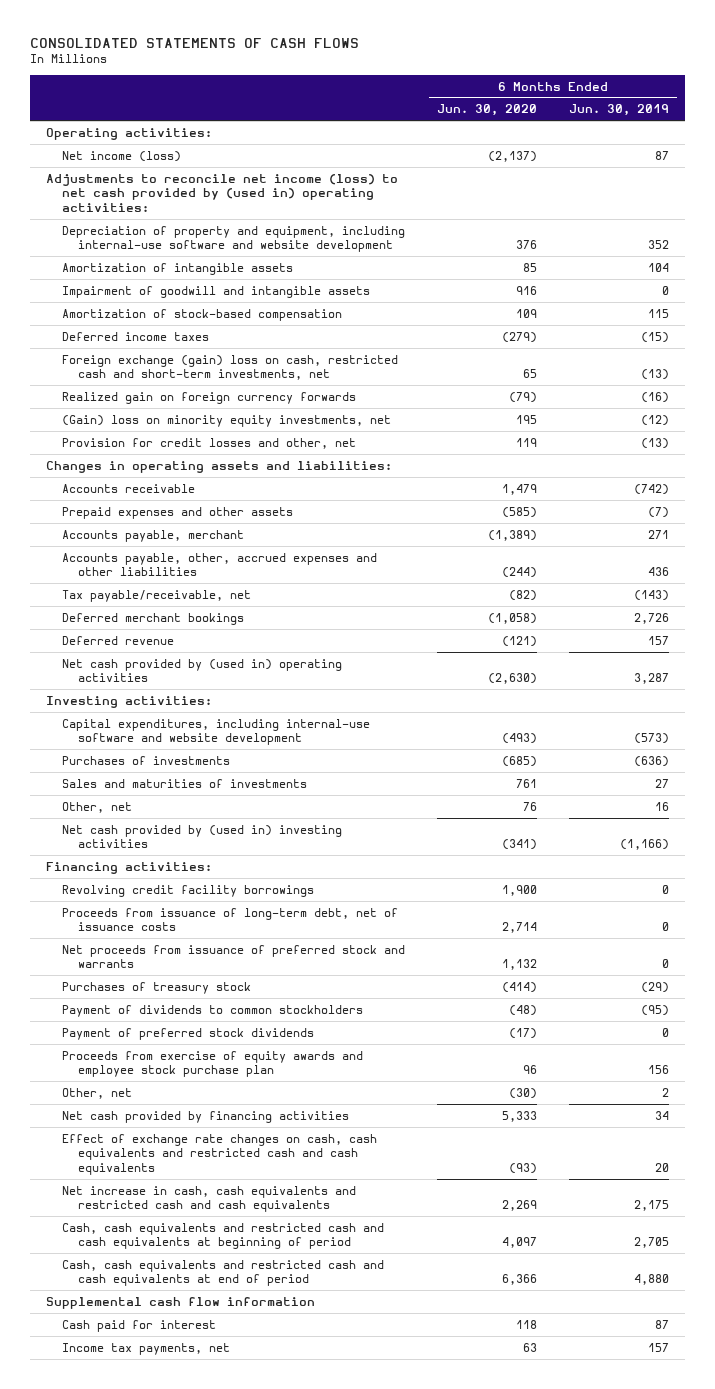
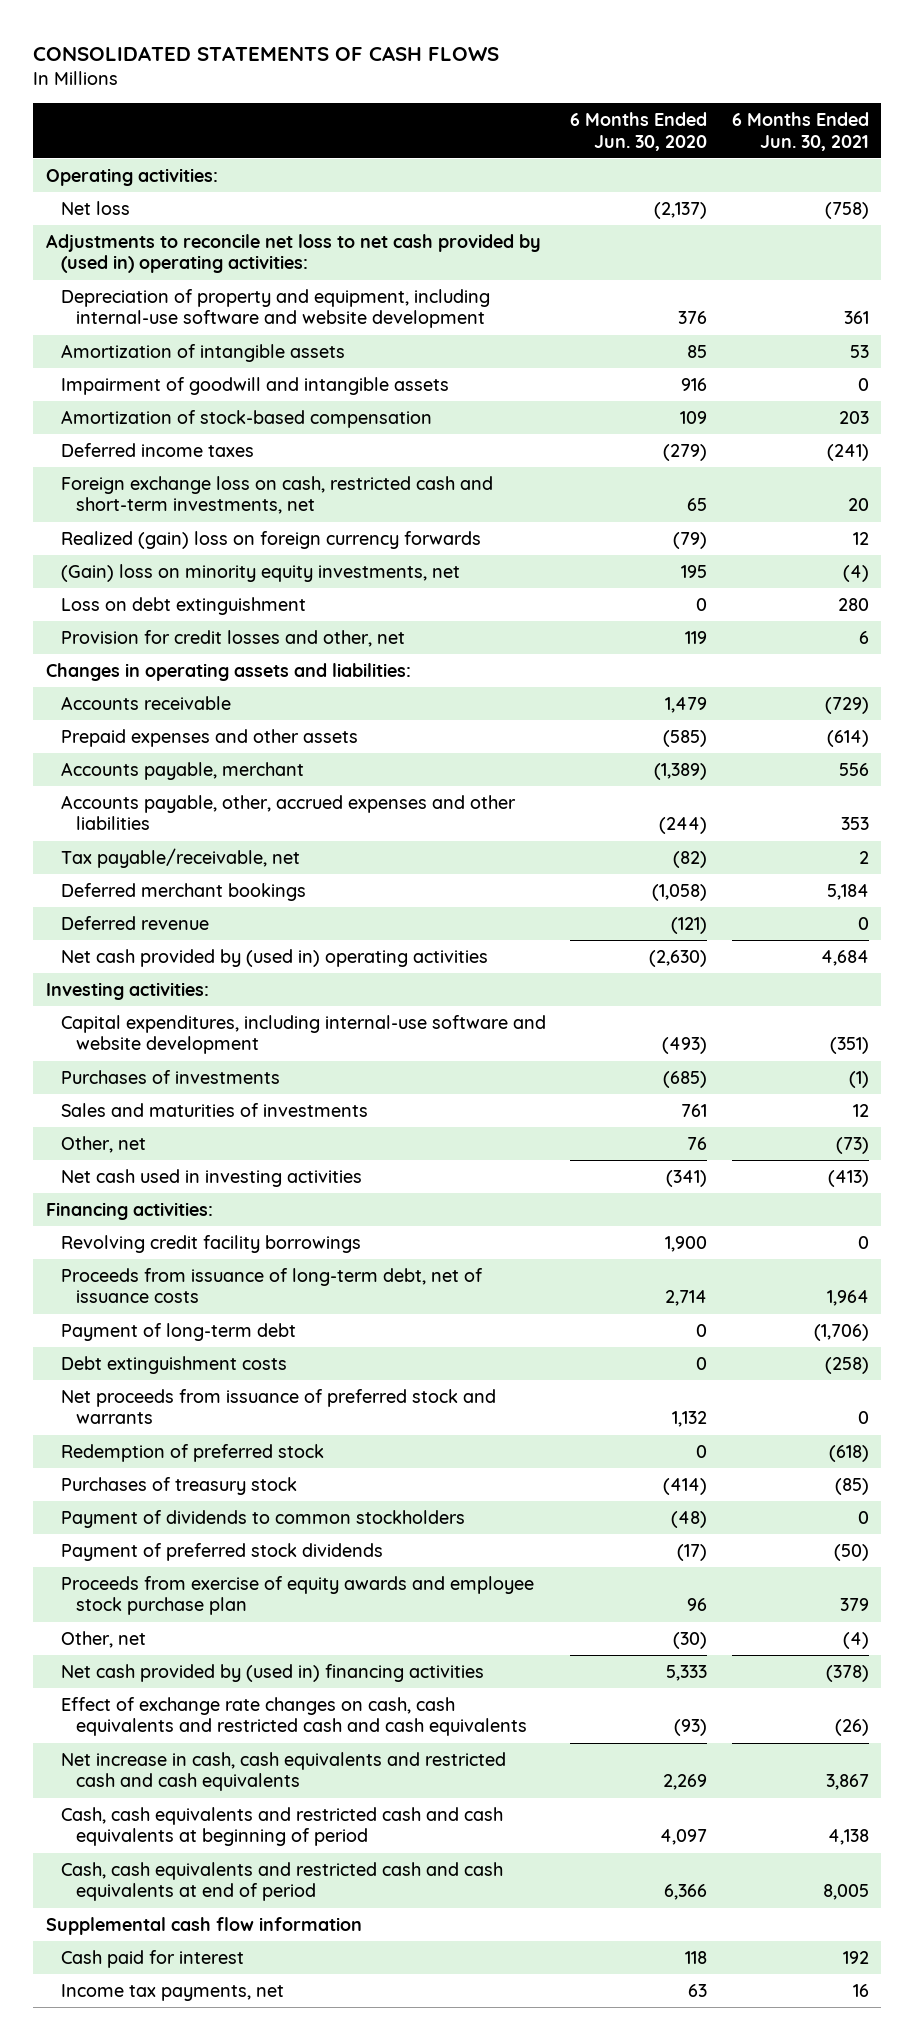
[568,104,669,117] Jun. 30, 2019 -> none
none -> [731,112,869,151] 6 Months Ended Jun. 30, 2021
[62,150,182,162] Net income (loss) -> [60,200,130,215] Net loss
[46,173,399,213] Adjustments to reconcile net income (loss) to net cash provided by (used in) operating activities: -> [45,233,541,274] Adjustments to reconcile net loss to net cash provided by (used in) operating activities:
[62,354,399,381] Foreign exchange (gain) loss on cash, restricted cash and short-term investments, net -> [60,475,493,515] Foreign exchange loss on cash, restricted cash and short-term investments, net
[62,391,357,404] Realized gain on foreign currency forwards -> [60,530,481,549] Realized (gain) loss on foreign currency forwards
none -> [60,596,306,615] Loss on debt extinguishment
[62,824,343,849] Net cash provided by (used in) investing activities -> [60,1168,362,1187] Net cash used in investing activities
none -> [60,1322,296,1341] Payment of long-term debt
none -> [60,1355,287,1374] Debt extinguishment costs
none -> [60,1443,324,1462] Redemption of preferred stock
[62,1110,350,1123] Net cash provided by financing activities -> [60,1663,484,1682] Net cash provided by (used in) financing activities

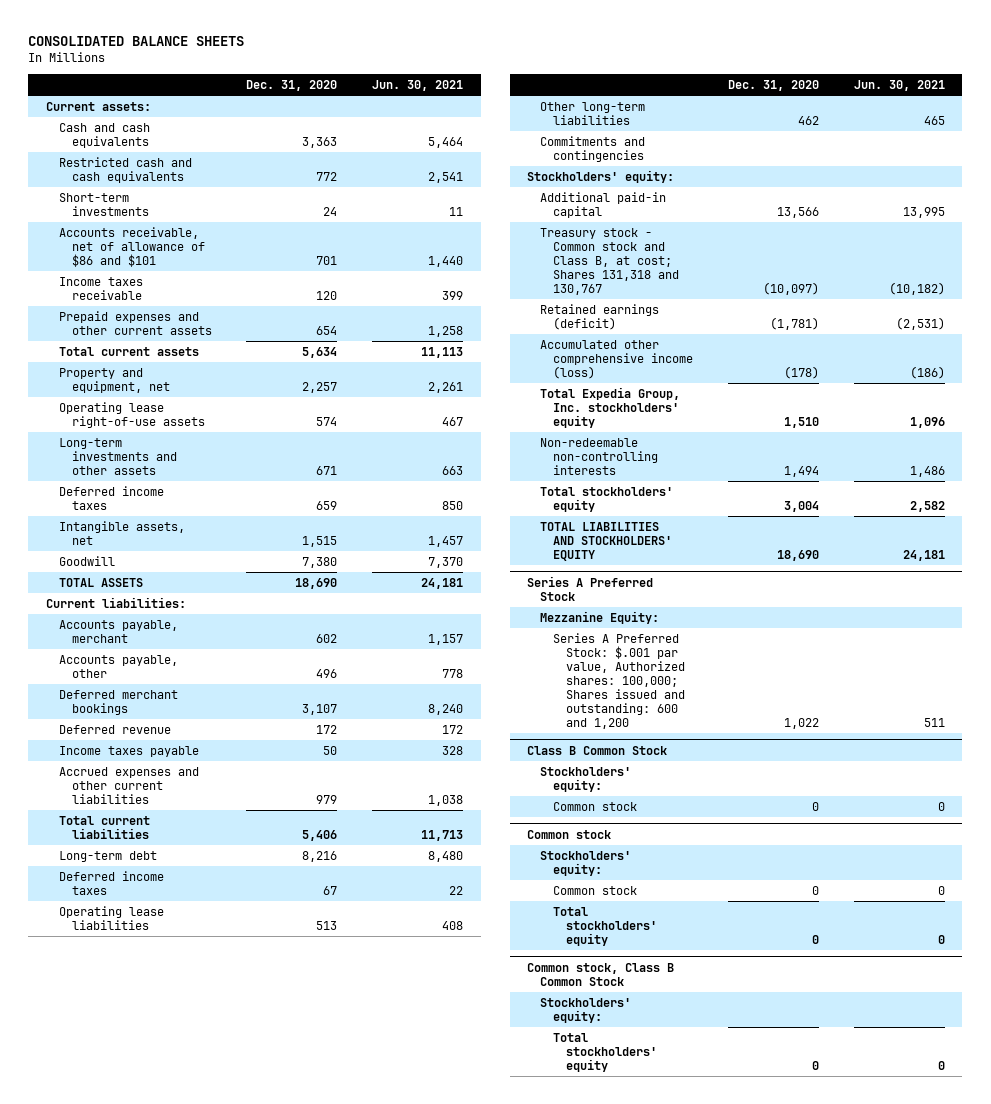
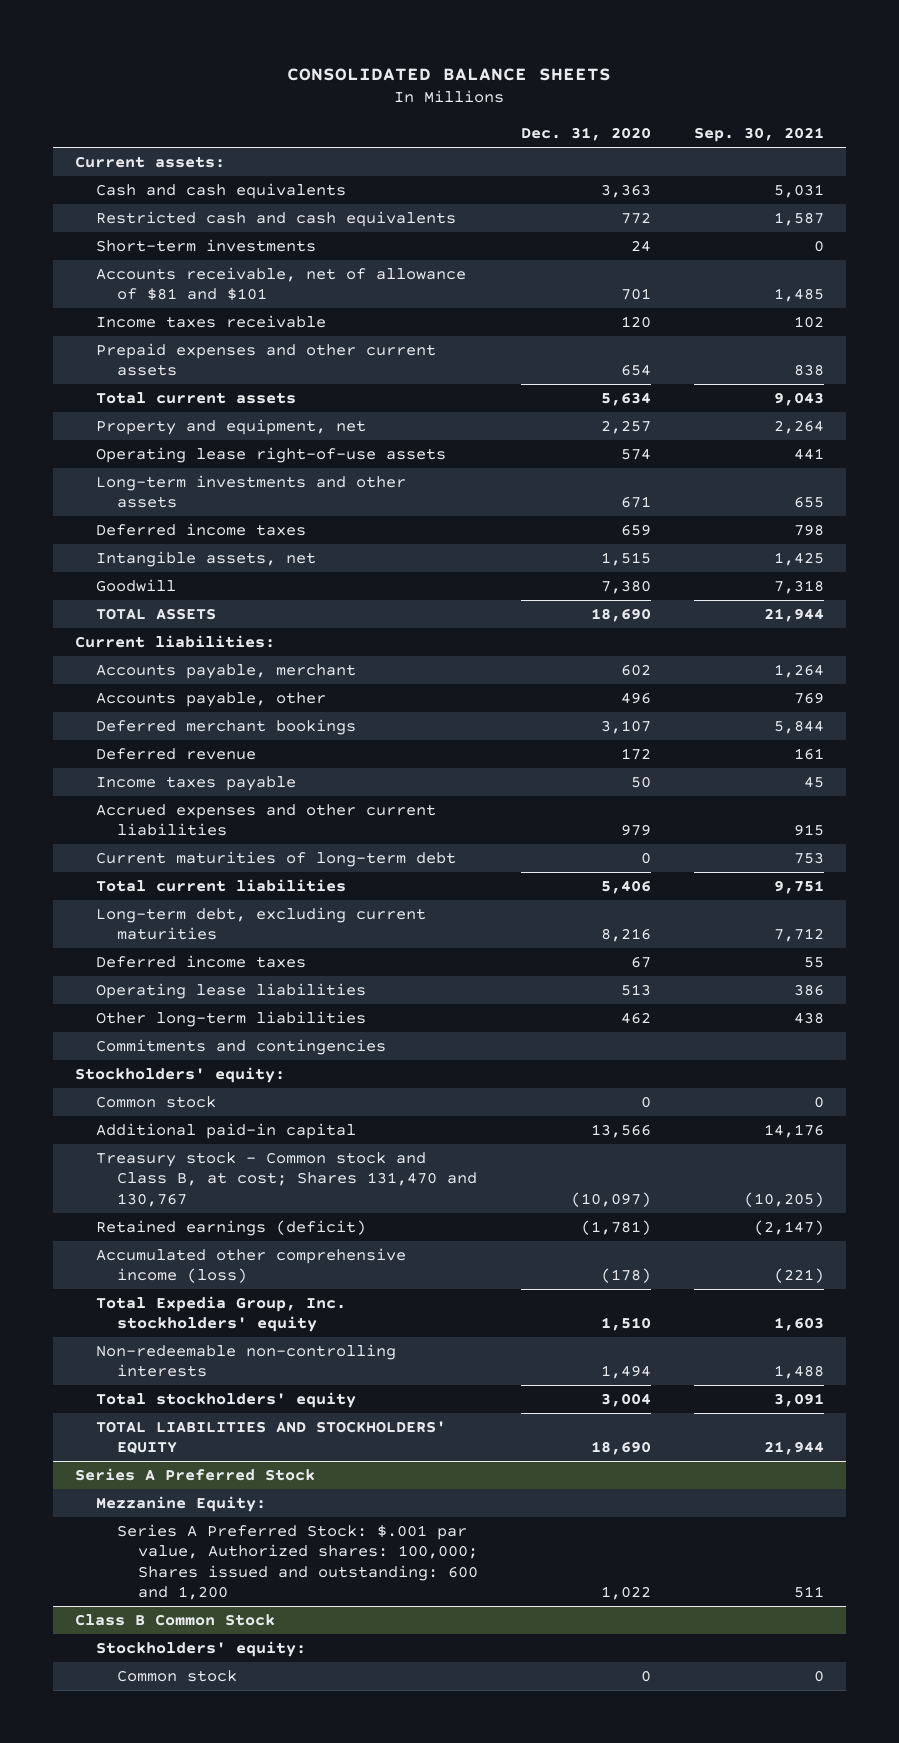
[372,79,464,91] Jun. 30, 2021 -> none
none -> [694,127,825,143] Sep. 30, 2021
[58,226,205,267] Accounts receivable, net of allowance of $86 and $101 -> [95,266,466,302] Accounts receivable, net of allowance of $81 and $101
none -> [95,850,456,867] Current maturities of long-term debt
[58,850,157,862] Long-term debt -> [95,906,426,941] Long-term debt, excluding current maturities
none -> [95,1095,216,1108] Common stock
[540,227,680,295] Treasury stock - Common stock and Class B, at cost; Shares 131,318 and 130,767 -> [95,1151,477,1207] Treasury stock - Common stock and Class B, at cost; Shares 131,470 and 130,767
[527,829,612,839] Common stock -> none
[540,850,632,876] Stockholders' equity: -> none
[553,885,638,895] Common stock -> none
[553,906,658,946] Total stockholders' equity -> none
[527,962,675,986] Common stock, Class B Common Stock -> none
[540,997,632,1023] Stockholders' equity: -> none
[553,1032,658,1072] Total stockholders' equity -> none

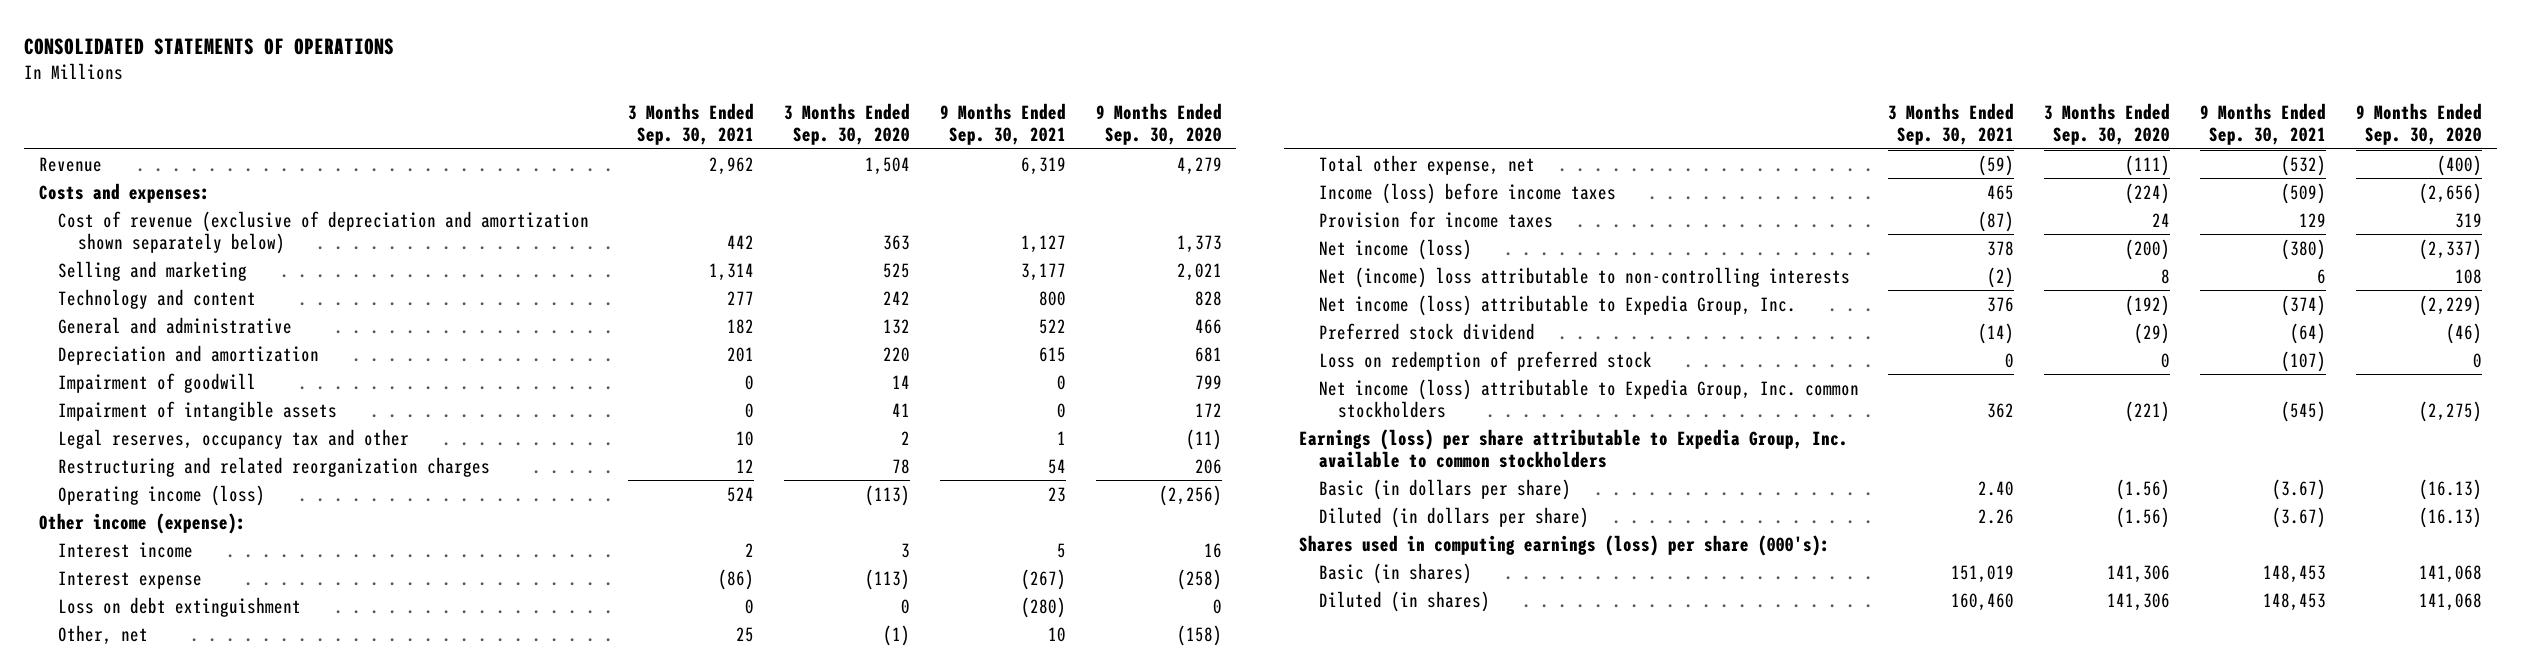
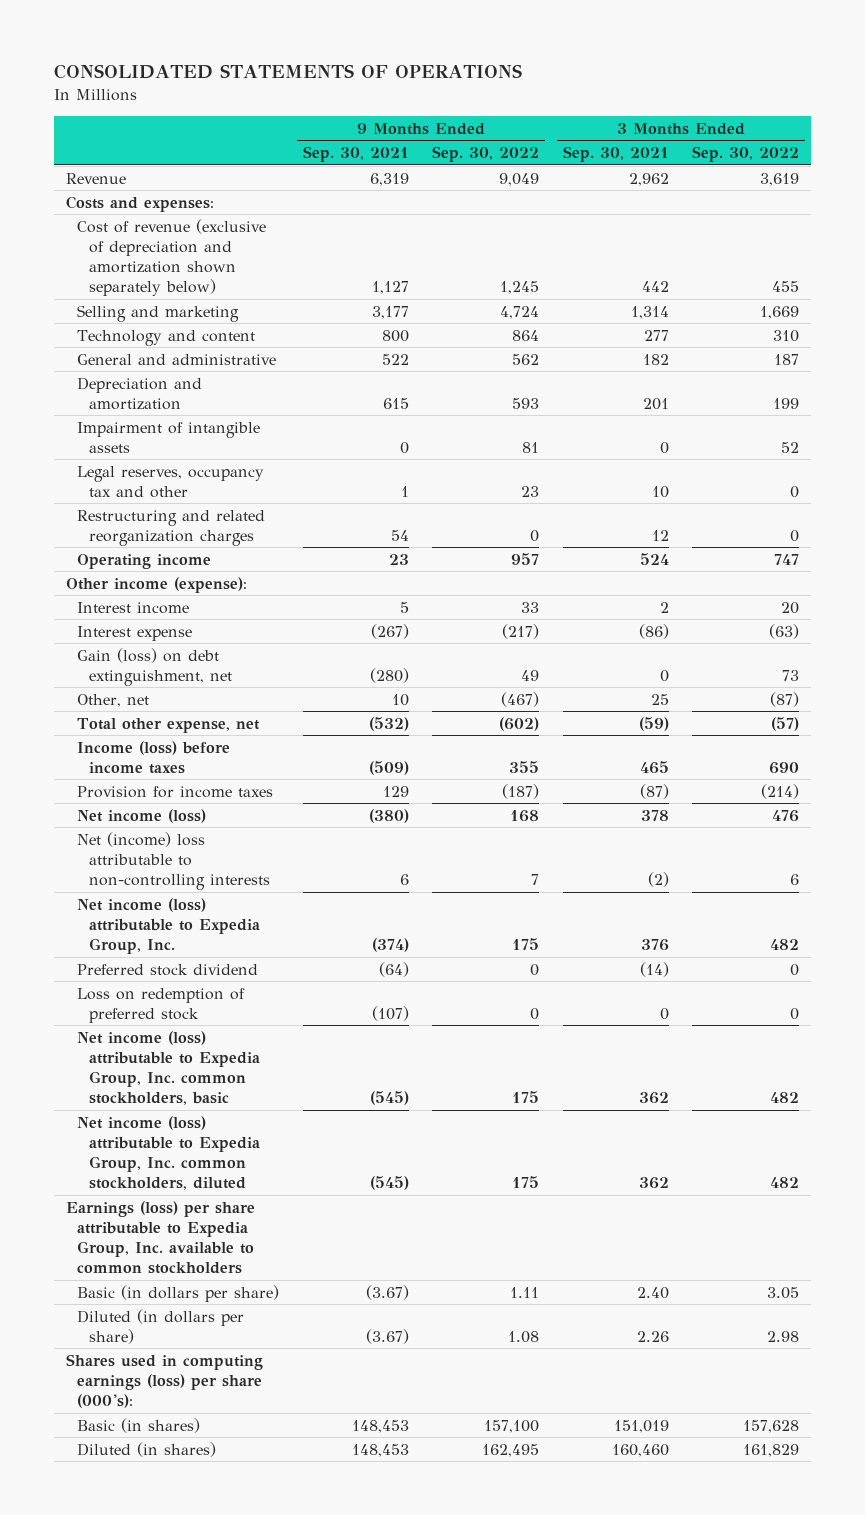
[783,103,910,146] 3 Months Ended Sep. 30, 2020 -> none
[1095,103,1222,146] 9 Months Ended Sep. 30, 2020 -> none
none -> [432,145,540,162] Sep. 30, 2022
none -> [692,145,800,162] Sep. 30, 2022
[58,372,257,393] Impairment of goodwill -> none
[58,484,266,506] Operating income (loss) -> [77,553,212,569] Operating income
[58,596,302,617] Loss on debt extinguishment -> [77,647,232,686] Gain (loss) on debt extinguishment, net
[1318,378,1859,418] Net income (loss) attributable to Expedia Group, Inc. common stockholders -> [77,1030,260,1106] Net income (loss) attributable to Expedia Group, Inc. common stockholders, basic
none -> [77,1115,260,1191] Net income (loss) attributable to Expedia Group, Inc. common stockholders, diluted

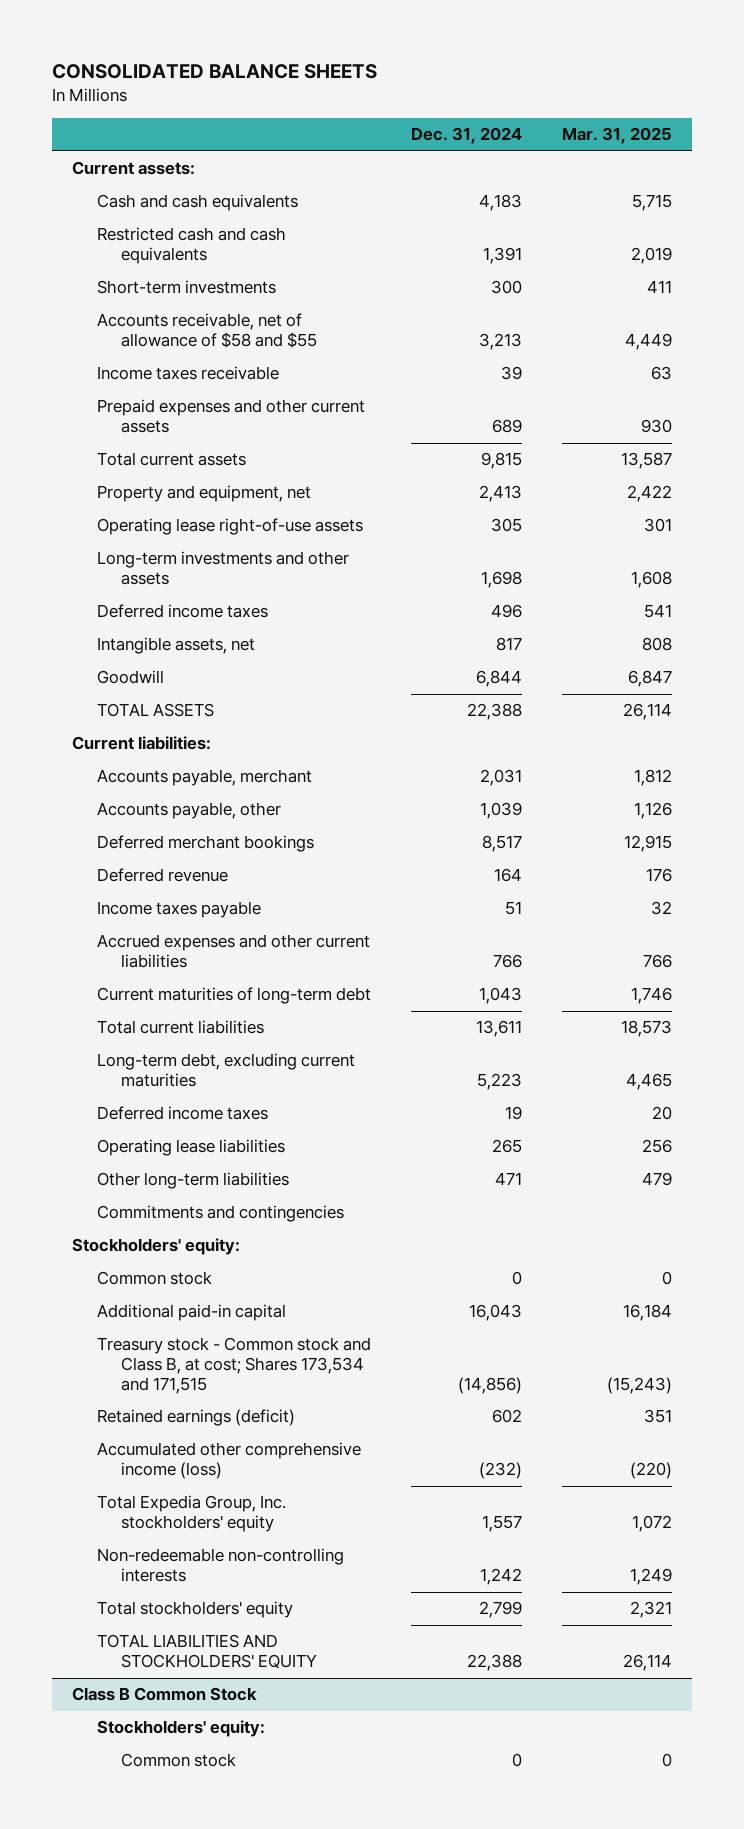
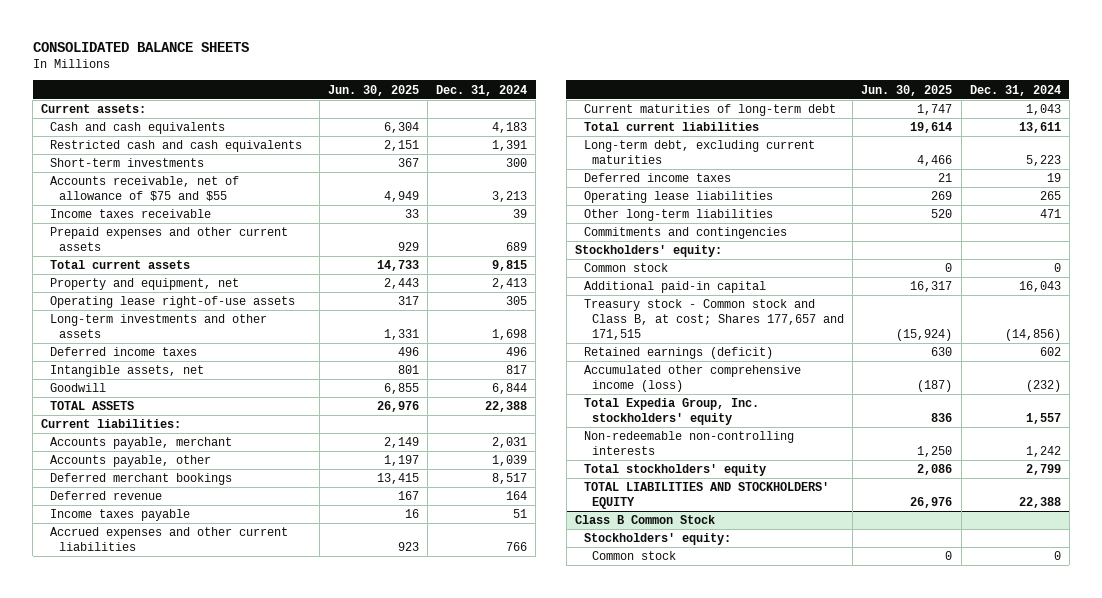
[561,127,672,145] Mar. 31, 2025 -> none
none -> [327,84,419,96] Jun. 30, 2025
[96,313,318,349] Accounts receivable, net of allowance of $58 and $55 -> [50,176,240,202] Accounts receivable, net of allowance of $75 and $55
[96,1337,371,1394] Treasury stock - Common stock and Class B, at cost; Shares 173,534 and 171,515 -> [583,299,845,341] Treasury stock - Common stock and Class B, at cost; Shares 177,657 and 171,515

